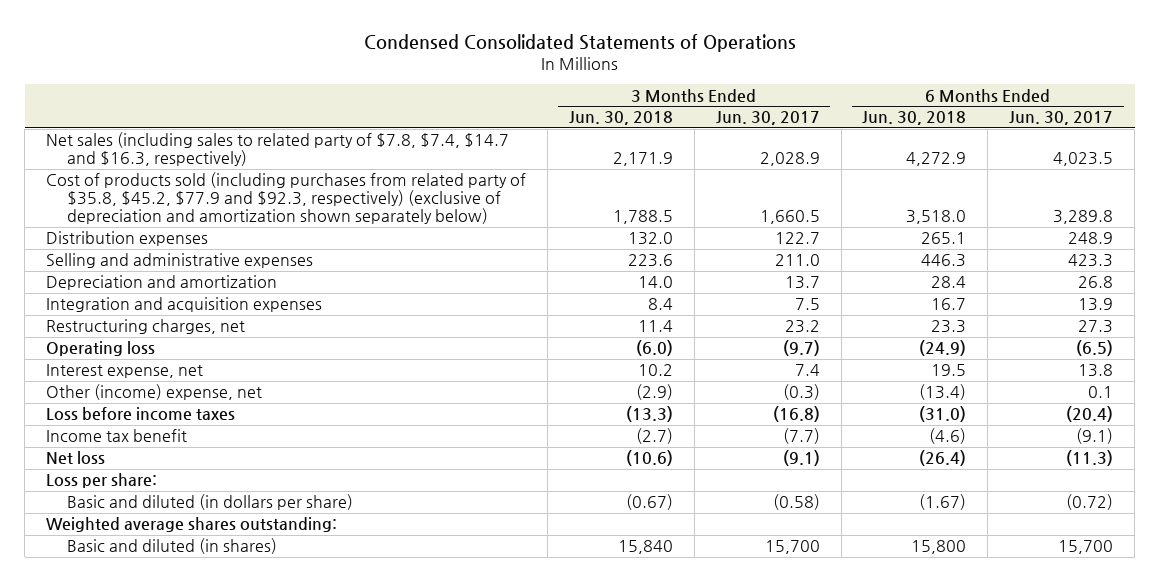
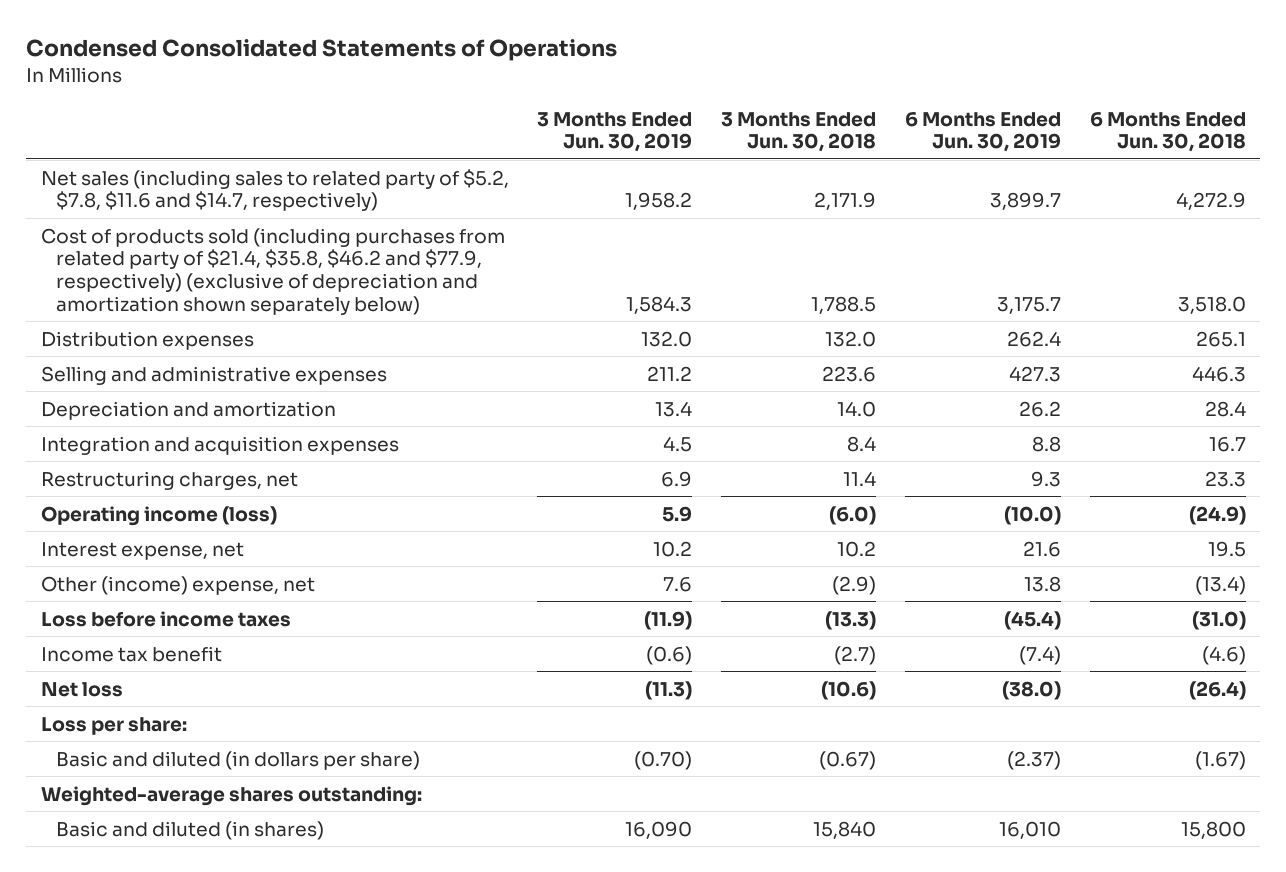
[715,111,820,126] Jun. 30, 2017 -> none
[1009,111,1114,126] Jun. 30, 2017 -> none
none -> [537,111,693,153] 3 Months Ended Jun. 30, 2019
none -> [904,111,1061,153] 6 Months Ended Jun. 30, 2019
[46,132,510,167] Net sales (including sales to related party of $7.8, $7.4, $14.7 and $16.3, respectively) -> [40,168,509,212] Net sales (including sales to related party of $5.2, $7.8, $11.6 and $14.7, respectively)
[46,172,527,225] Cost of products sold (including purchases from related party of $35.8, $45.2, $77.9 and $92.3, respectively) (exclusive of depreciation and amortization shown separately below) -> [40,227,505,315] Cost of products sold (including purchases from related party of $21.4, $35.8, $46.2 and $77.9, respectively) (exclusive of depreciation and amortization shown separately below)
[46,341,156,357] Operating loss -> [40,505,277,526] Operating income (loss)
[46,517,338,533] Weighted average shares outstanding: -> [40,785,422,806] Weighted-average shares outstanding:

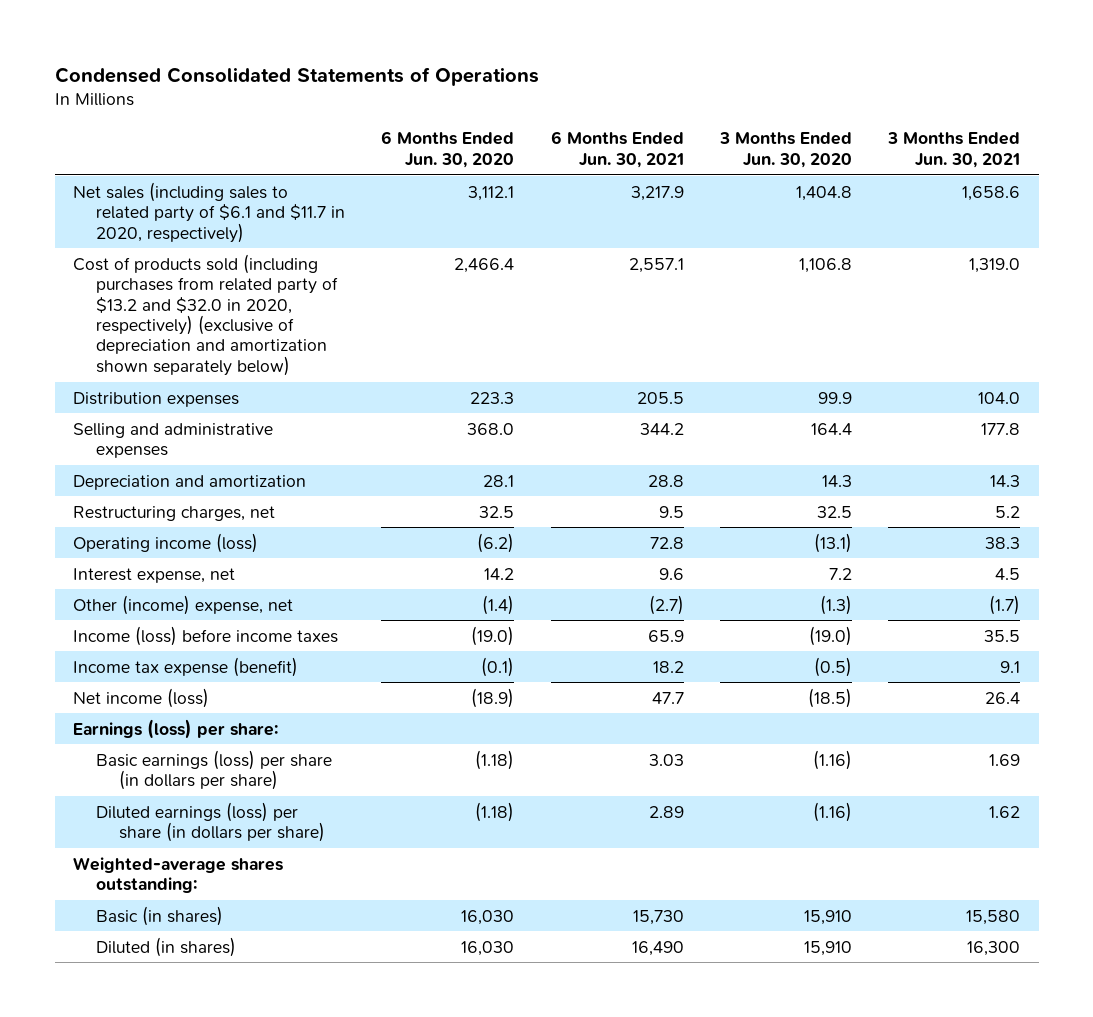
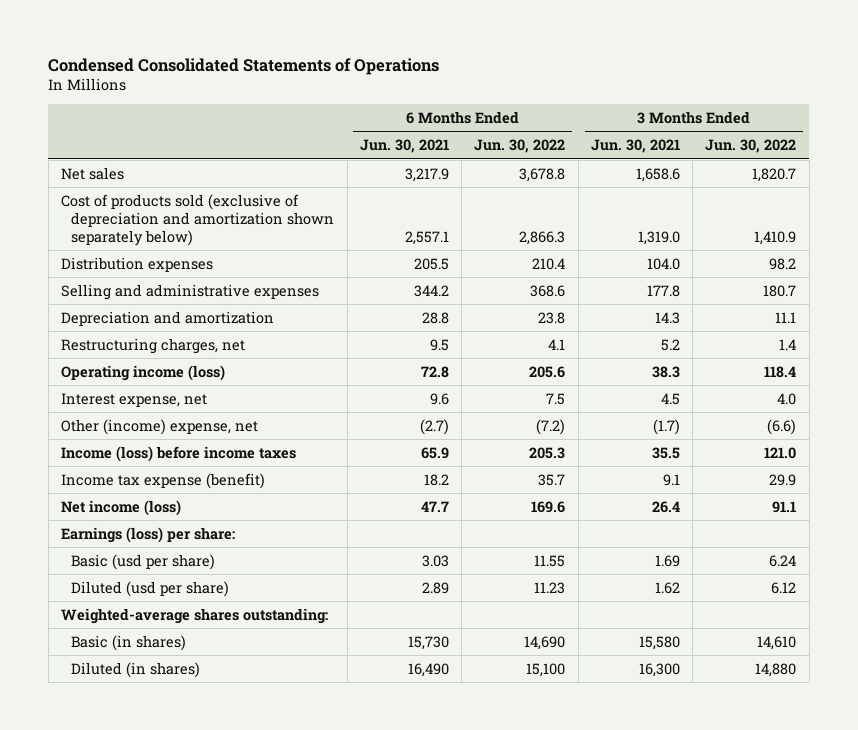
[381,131,515,168] 6 Months Ended Jun. 30, 2020 -> none
[718,132,852,168] 3 Months Ended Jun. 30, 2020 -> none
none -> [474,139,566,154] Jun. 30, 2022
none -> [705,139,797,154] Jun. 30, 2022
[72,181,345,243] Net sales (including sales to related party of $6.1 and $11.7 in 2020, respectively) -> [61,166,125,180] Net sales
[72,253,338,376] Cost of products sold (including purchases from related party of $13.2 and $32.0 in 2020, respectively) (exclusive of depreciation and amortization shown separately below) -> [61,193,335,246] Cost of products sold (exclusive of depreciation and amortization shown separately below)
[95,749,332,791] Basic earnings (loss) per share (in dollars per share) -> [71,553,216,570] Basic (usd per share)
[95,801,325,843] Diluted earnings (loss) per share (in dollars per share) -> [71,580,230,597] Diluted (usd per share)

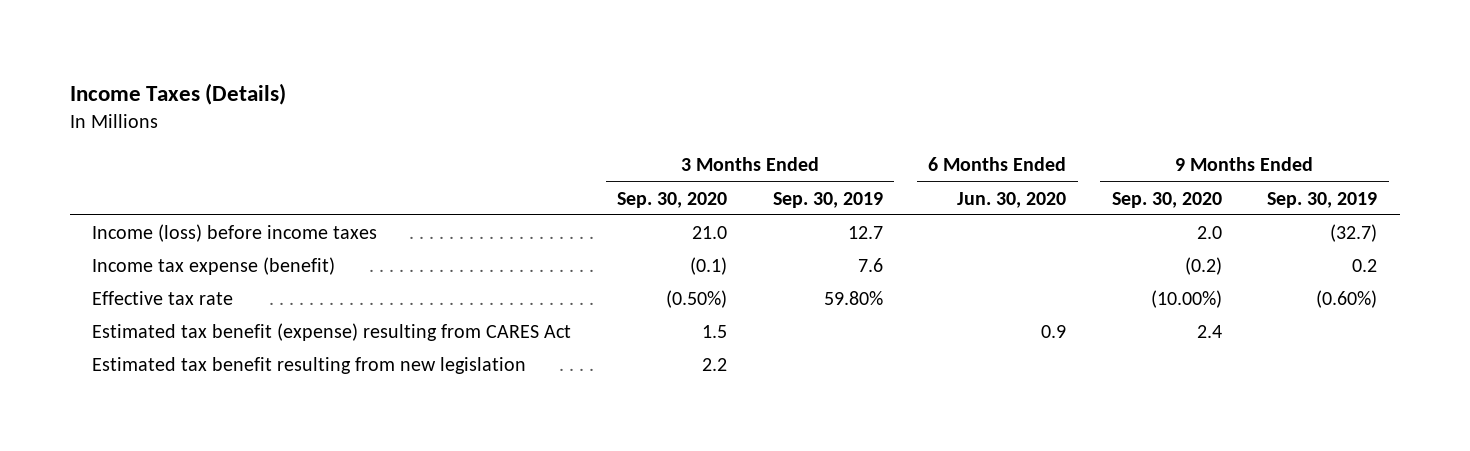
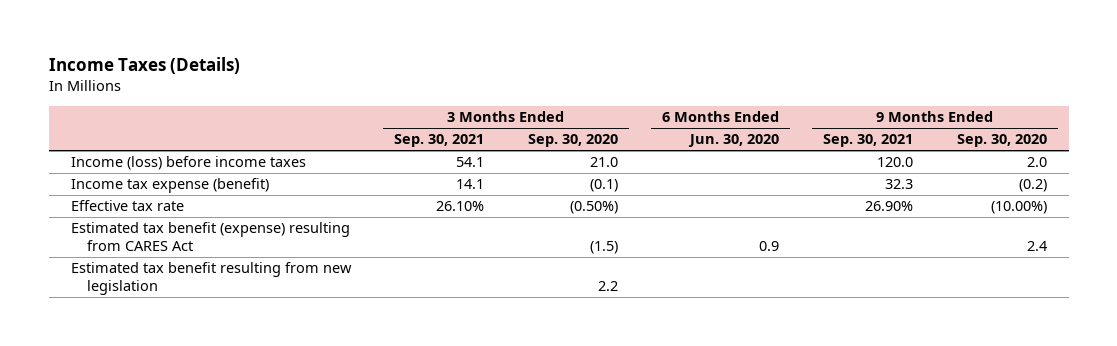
[772,191,883,208] Sep. 30, 2019 -> none
[1267,191,1378,208] Sep. 30, 2019 -> none
none -> [394,134,485,148] Sep. 30, 2021
none -> [822,134,913,148] Sep. 30, 2021
[701,325,727,339] 1.5 -> [590,241,619,255] (1.5)

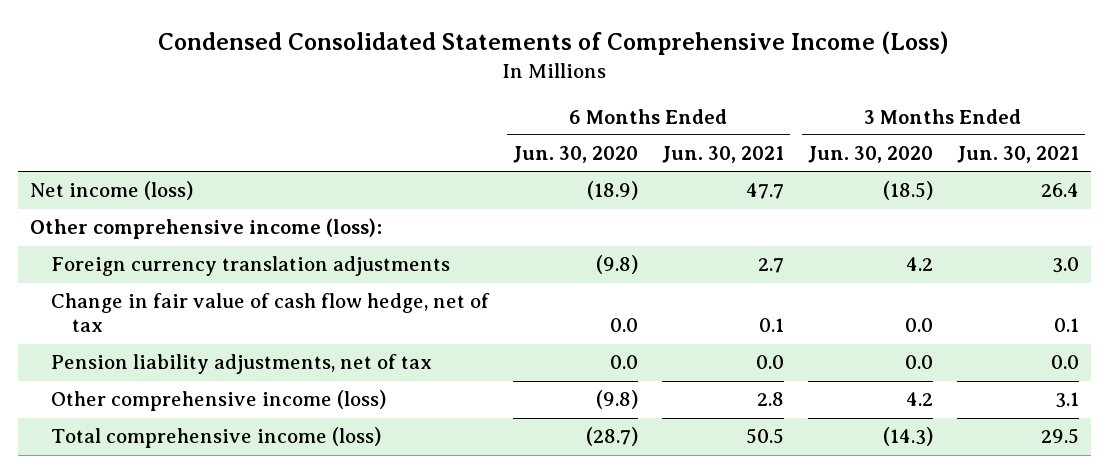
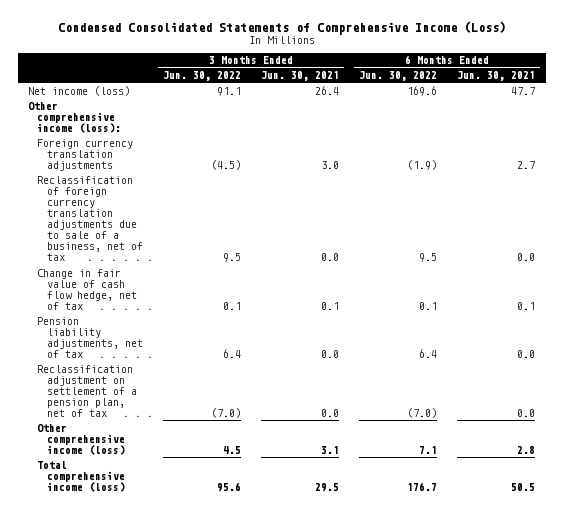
[512,146,638,164] Jun. 30, 2020 -> none
[807,146,933,164] Jun. 30, 2020 -> none
none -> [162,71,241,82] Jun. 30, 2022
none -> [359,71,438,82] Jun. 30, 2022
none -> [37,175,143,262] Reclassification of foreign currency translation adjustments due to sale of a business, net of tax
none -> [37,364,137,418] Reclassification adjustment on settlement of a pension plan, net of tax

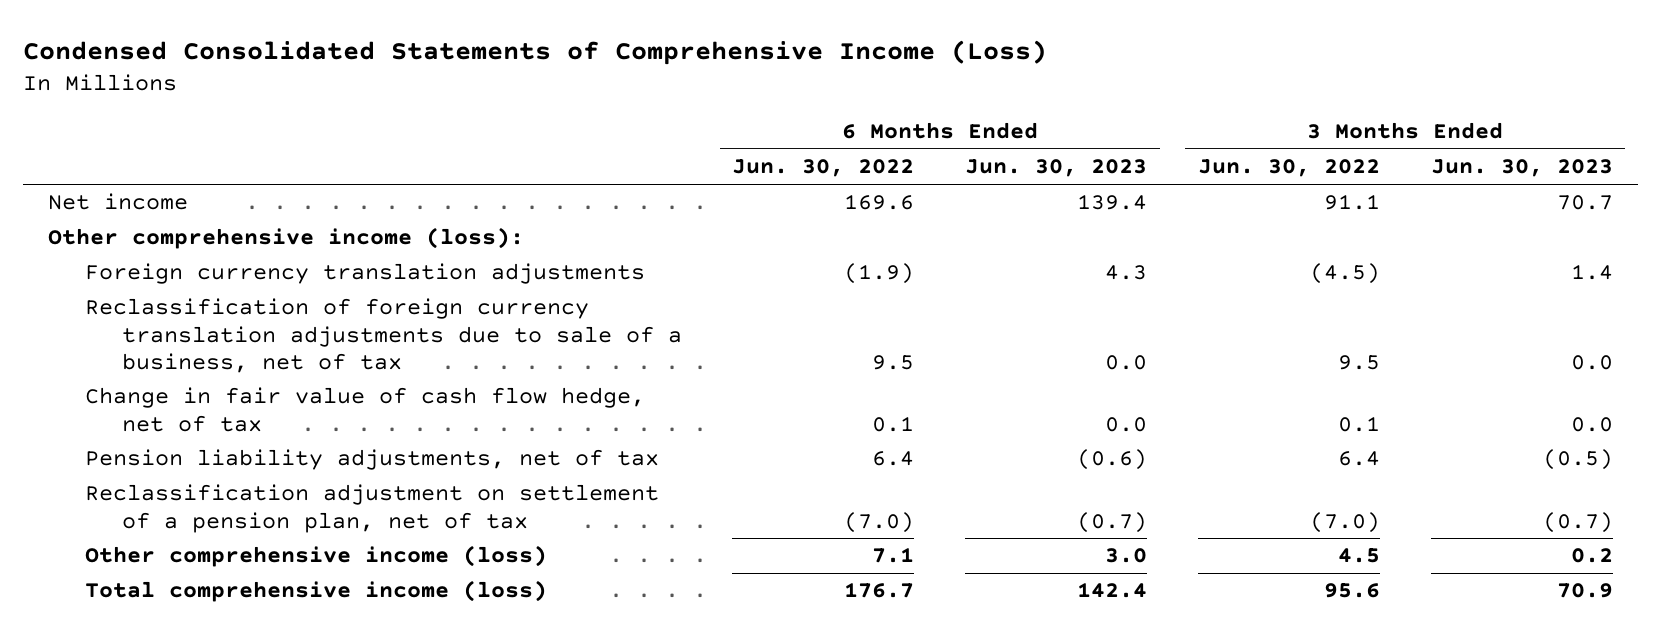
[261,71,340,82] Jun. 30, 2021 -> none
[457,71,536,82] Jun. 30, 2021 -> none
none -> [965,159,1148,178] Jun. 30, 2023
none -> [1430,159,1613,178] Jun. 30, 2023
[27,85,130,96] Net income (loss) -> [48,193,189,211] Net income

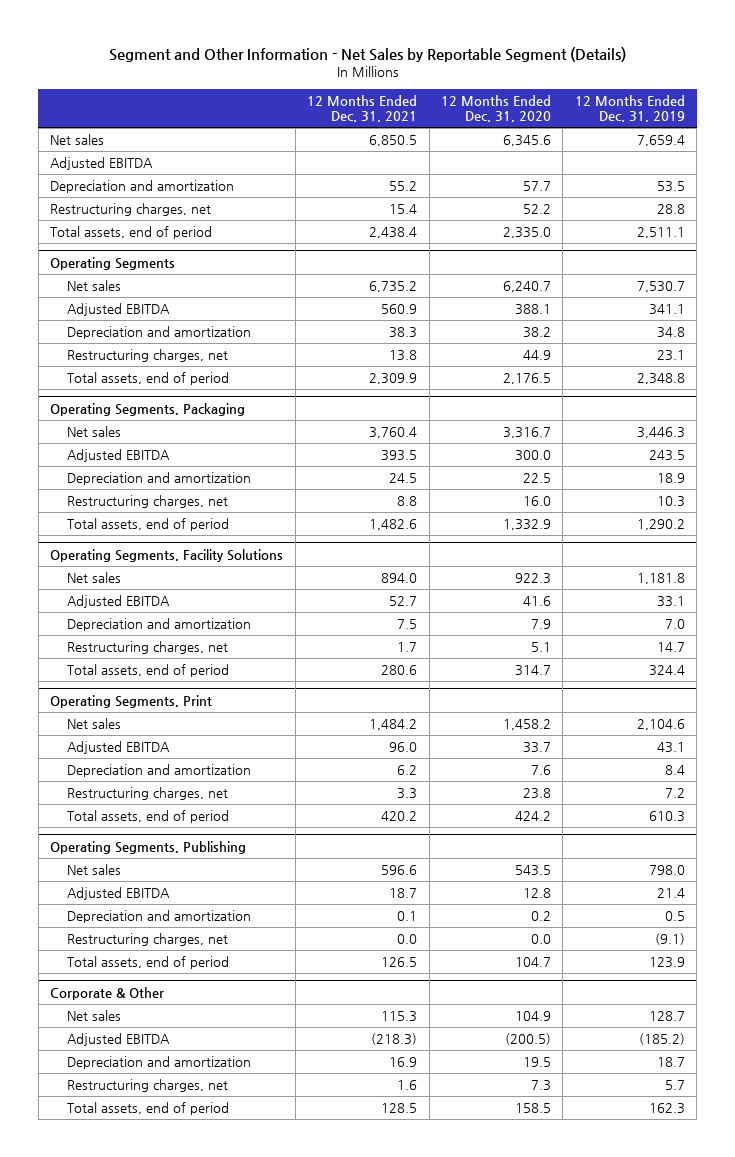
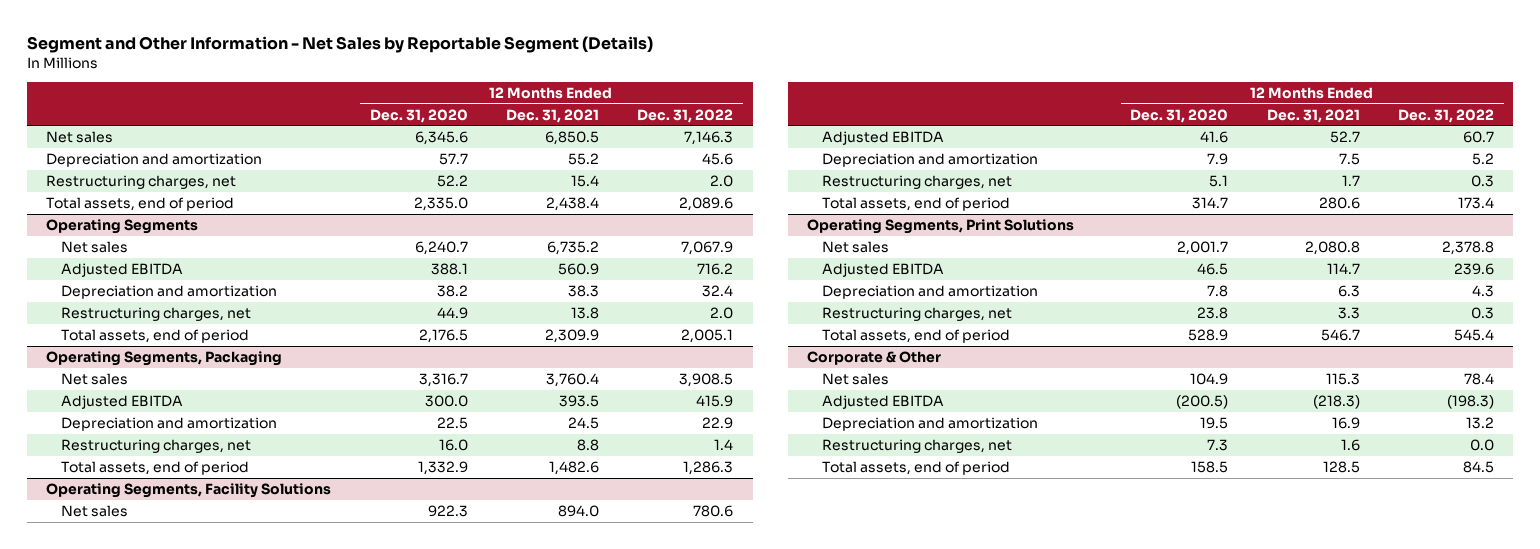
[574,95,685,123] 12 Months Ended Dec. 31, 2019 -> none
none -> [637,108,734,123] Dec. 31, 2022
[50,157,154,171] Adjusted EBITDA -> none
[50,694,213,708] Operating Segments, Print -> [806,219,1074,235] Operating Segments, Print Solutions
[369,719,418,731] 1,484.2 -> [1304,241,1360,256] 2,080.8
[502,719,551,731] 1,458.2 -> [1177,241,1229,256] 2,001.7
[389,742,418,753] 96.0 -> [1326,263,1360,275] 114.7
[522,742,551,754] 33.7 -> [1197,263,1229,276] 46.5
[397,765,418,776] 6.2 -> [1337,285,1360,298] 6.3
[530,765,551,776] 7.6 -> [1207,285,1229,298] 7.8
[50,840,247,854] Operating Segments, Publishing -> none
[67,864,122,876] Net sales -> none
[67,887,171,901] Adjusted EBITDA -> none
[67,910,252,924] Depreciation and amortization -> none
[67,933,229,947] Restructuring charges, net -> none
[67,956,230,970] Total assets, end of period -> none
[381,811,418,822] 420.2 -> [1320,329,1360,342] 546.7
[514,811,551,822] 424.2 -> [1188,329,1229,342] 528.9

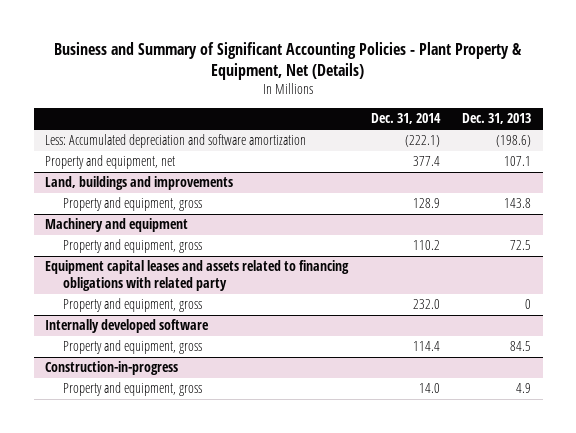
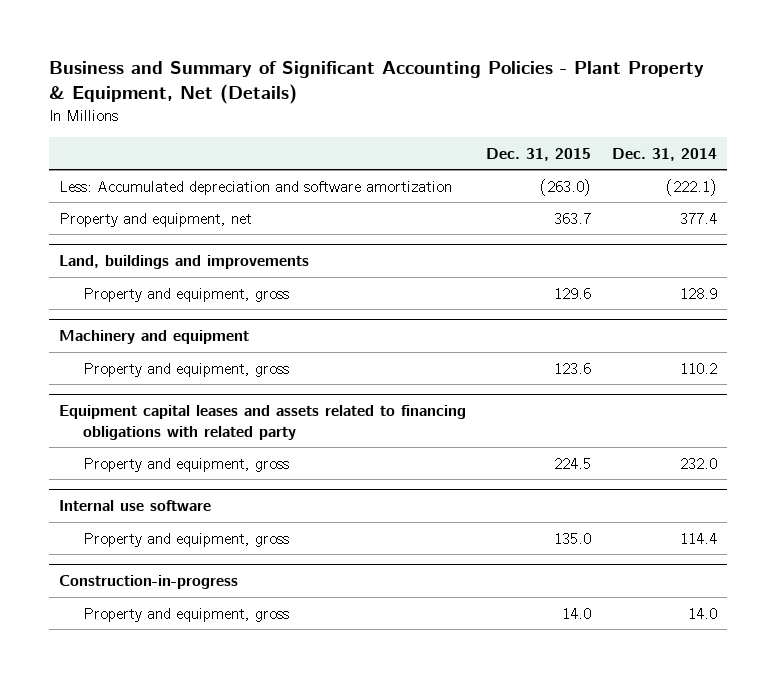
[462,113,532,125] Dec. 31, 2013 -> none
none -> [486,147,592,161] Dec. 31, 2015
[44,319,209,334] Internally developed software -> [58,500,211,512] Internal use software

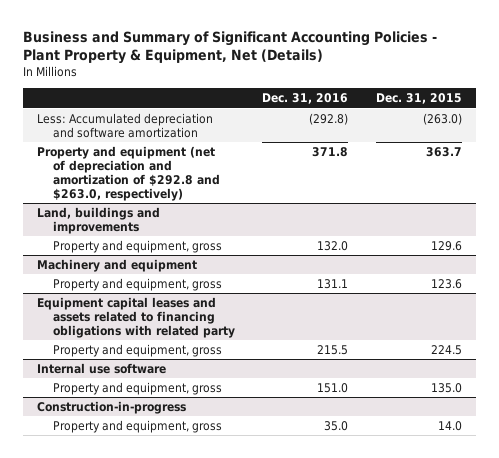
[611,147,717,161] Dec. 31, 2014 -> none
none -> [262,93,349,105] Dec. 31, 2016
[58,212,252,227] Property and equipment, net -> [36,146,221,202] Property and equipment (net of depreciation and amortization of $292.8 and $263.0, respectively)

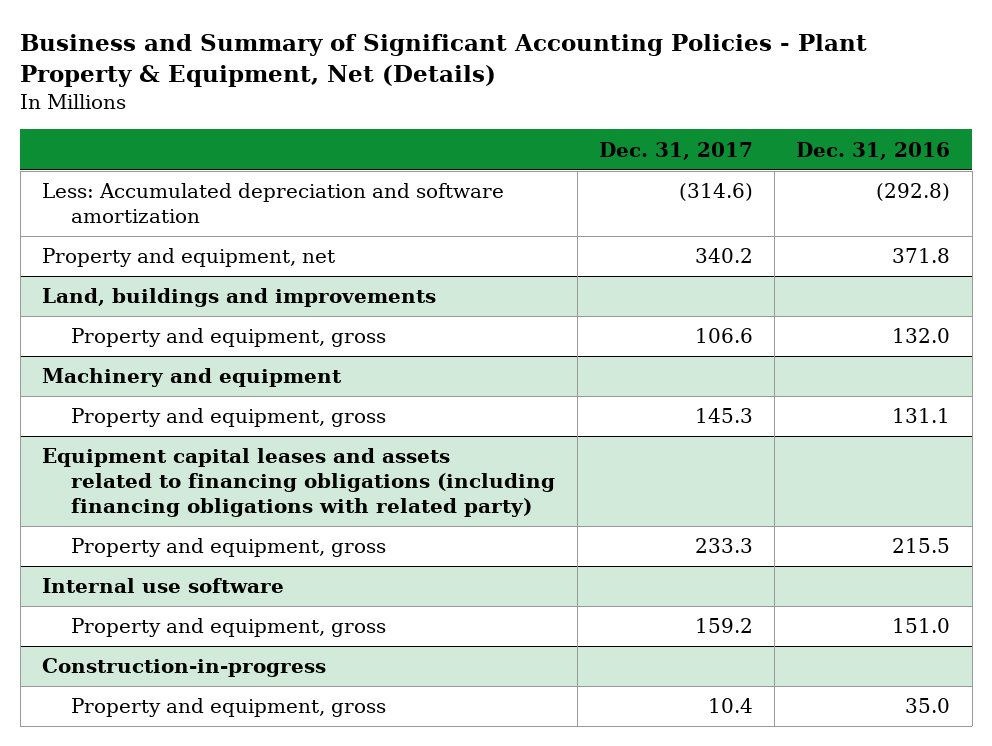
[375,93,462,105] Dec. 31, 2015 -> none
none -> [598,141,753,160] Dec. 31, 2017
[36,146,221,202] Property and equipment (net of depreciation and amortization of $292.8 and $263.0, respectively) -> [42,248,336,268] Property and equipment, net
[36,297,236,339] Equipment capital leases and assets related to financing obligations with related party -> [42,448,556,518] Equipment capital leases and assets related to financing obligations (including financing obligations with related party)

